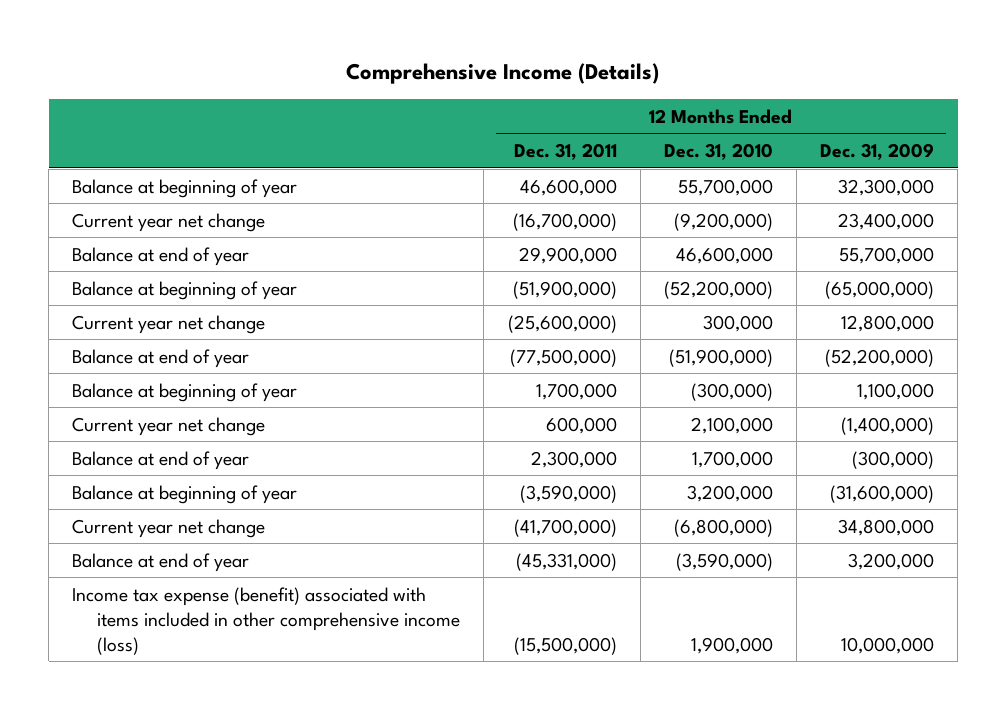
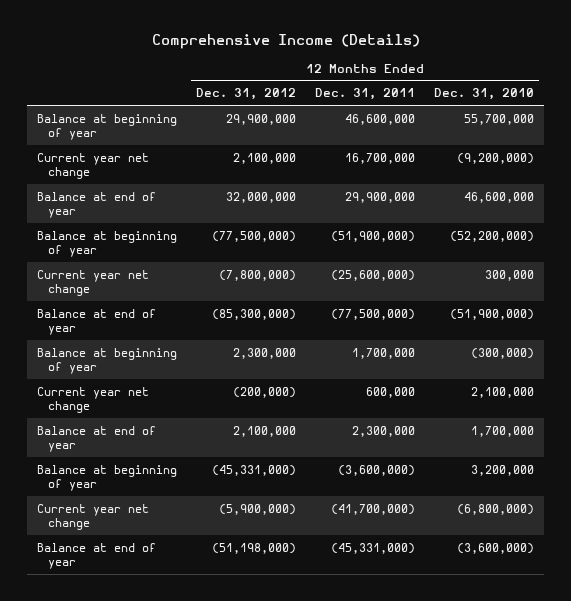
[820,143,935,161] Dec. 31, 2009 -> none
none -> [195,88,296,101] Dec. 31, 2012
[512,212,617,231] (16,700,000) -> [345,152,416,164] 16,700,000
[519,484,617,503] (3,590,000) -> [338,464,416,476] (3,600,000)
[72,586,461,655] Income tax expense (benefit) associated with items included in other comprehensive income (loss) -> none
[675,552,773,571] (3,590,000) -> [457,542,535,554] (3,600,000)

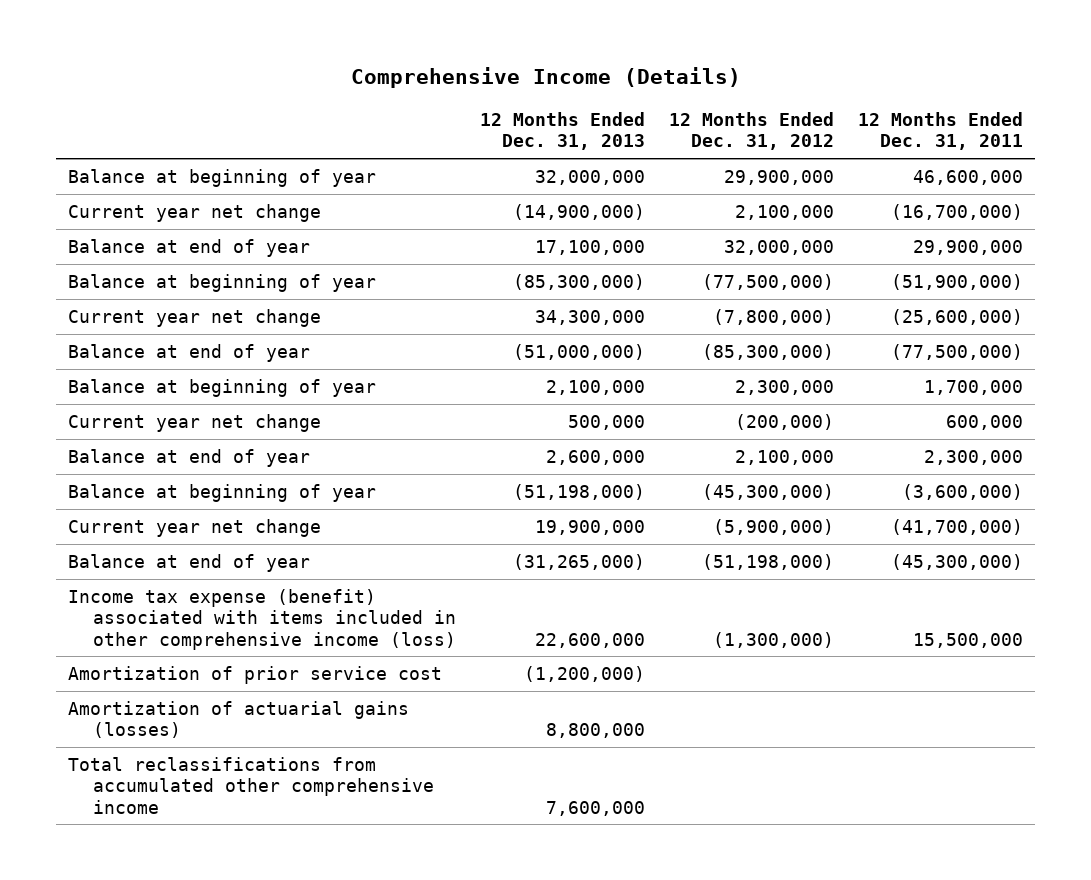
[434,88,535,101] Dec. 31, 2010 -> none
none -> [480,112,646,151] 12 Months Ended Dec. 31, 2013
[345,152,416,164] 16,700,000 -> [891,204,1024,221] (16,700,000)
[211,464,296,476] (45,331,000) -> [702,484,835,501] (45,300,000)
[331,542,416,554] (45,331,000) -> [891,554,1024,571] (45,300,000)
none -> [67,589,457,650] Income tax expense (benefit) associated with items included in other comprehensive income (loss)
none -> [67,666,442,685] Amortization of prior service cost
none -> [67,701,409,739] Amortization of actuarial gains (losses)
none -> [67,757,435,814] Total reclassifications from accumulated other comprehensive income

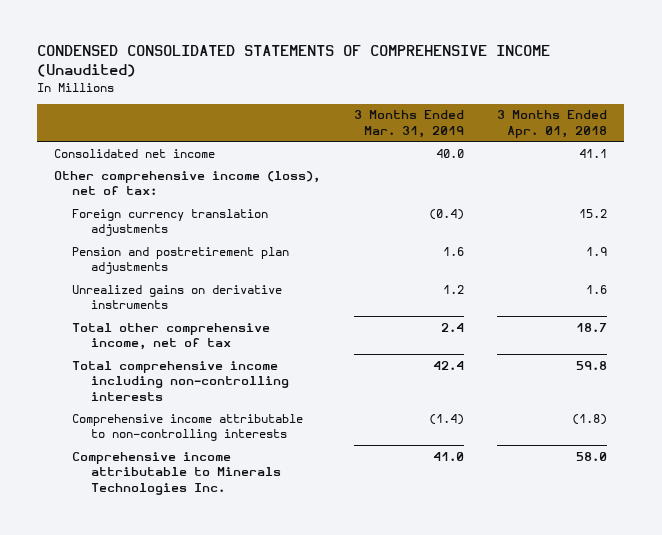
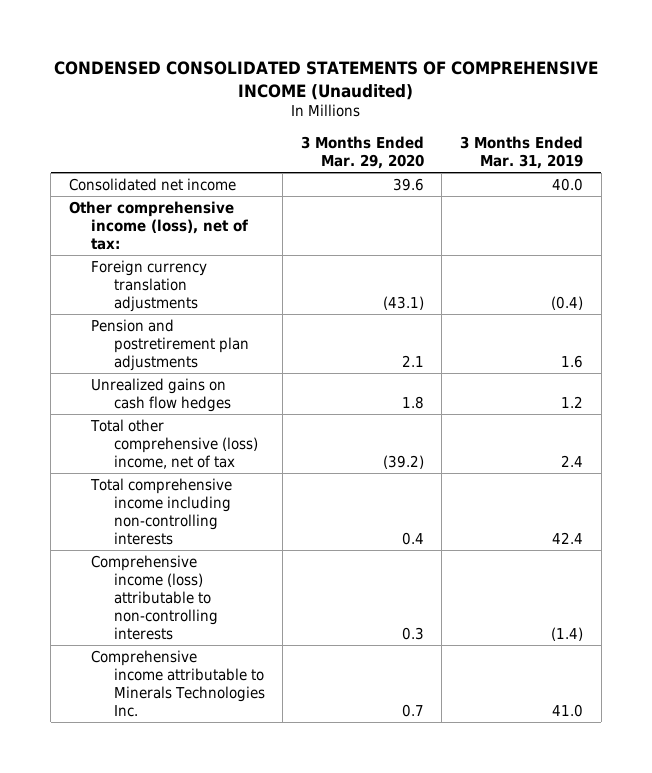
[497,110,608,138] 3 Months Ended Apr. 01, 2018 -> none
none -> [300,136,424,169] 3 Months Ended Mar. 29, 2020
[72,284,283,310] Unrealized gains on derivative instruments -> [91,377,231,412] Unrealized gains on cash flow hedges
[72,322,271,351] Total other comprehensive income, net of tax -> [90,418,258,469] Total other comprehensive (loss) income, net of tax
[72,413,304,442] Comprehensive income attributable to non-controlling interests -> [91,554,218,640] Comprehensive income (loss) attributable to non-controlling interests

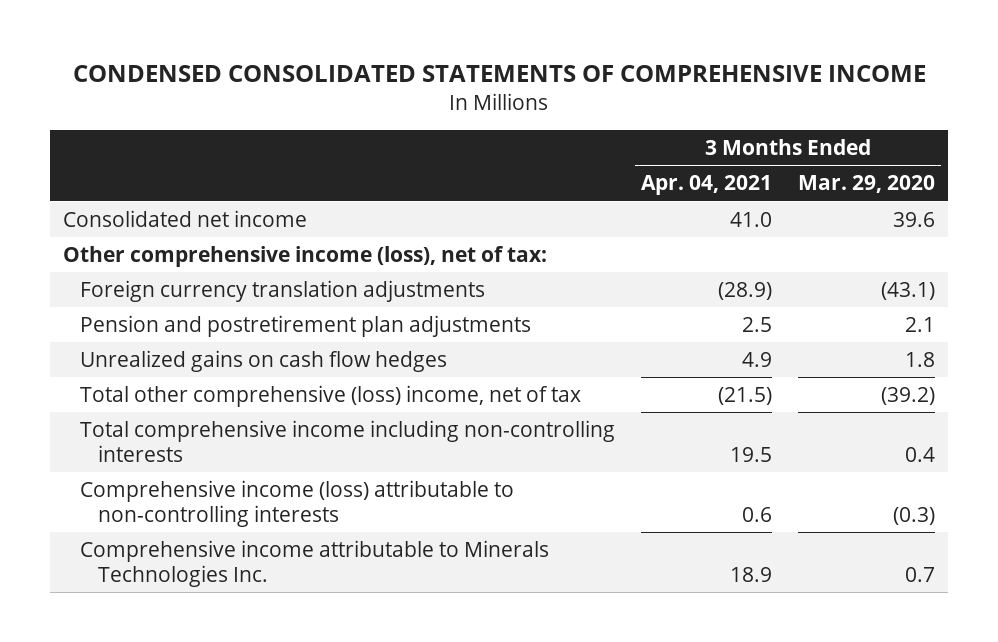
[53,60,598,100] CONDENSED CONSOLIDATED STATEMENTS OF COMPREHENSIVE INCOME (Unaudited) -> [72,64,926,82] CONDENSED CONSOLIDATED STATEMENTS OF COMPREHENSIVE INCOME
[459,136,583,169] 3 Months Ended Mar. 31, 2019 -> none
none -> [641,175,773,196] Apr. 04, 2021
[401,626,424,640] 0.3 -> [892,506,935,525] (0.3)

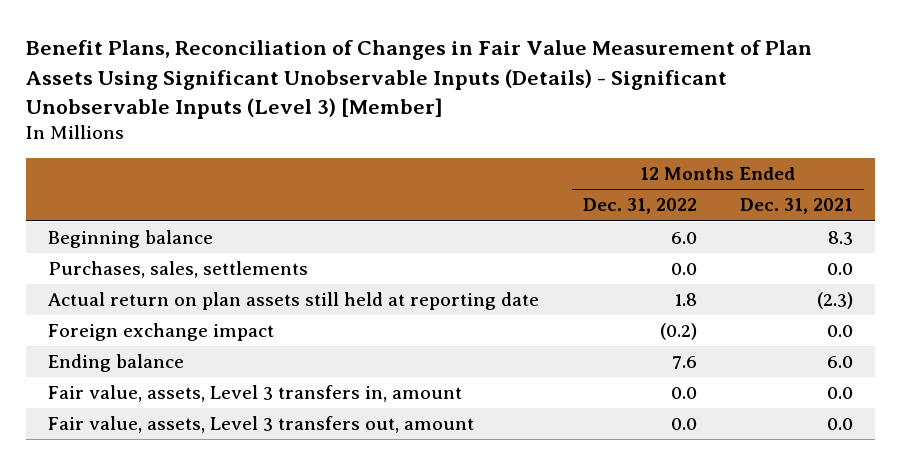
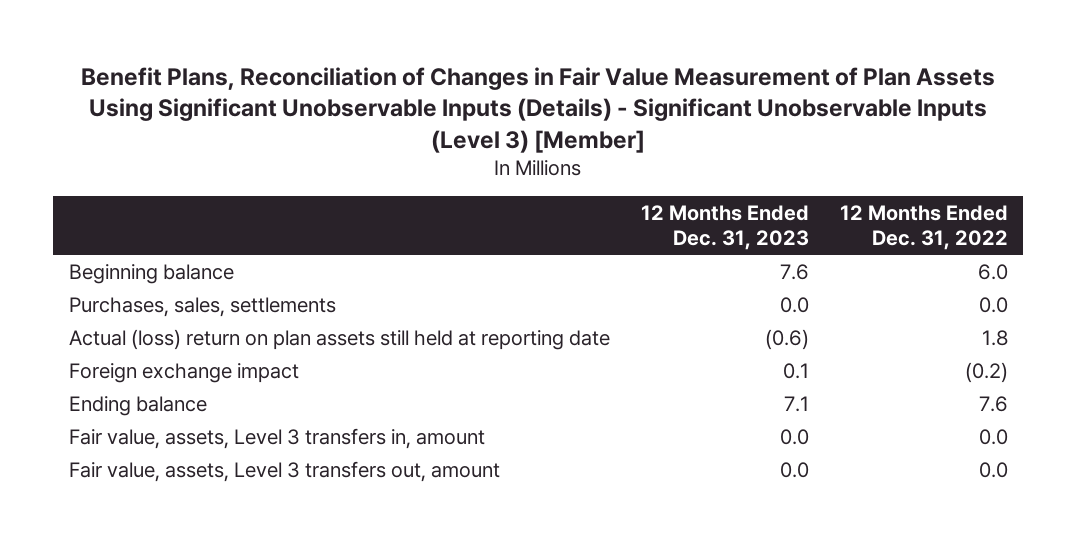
[740,198,854,215] Dec. 31, 2021 -> none
none -> [640,204,809,250] 12 Months Ended Dec. 31, 2023
[48,292,540,311] Actual return on plan assets still held at reporting date -> [68,328,610,350] Actual (loss) return on plan assets still held at reporting date

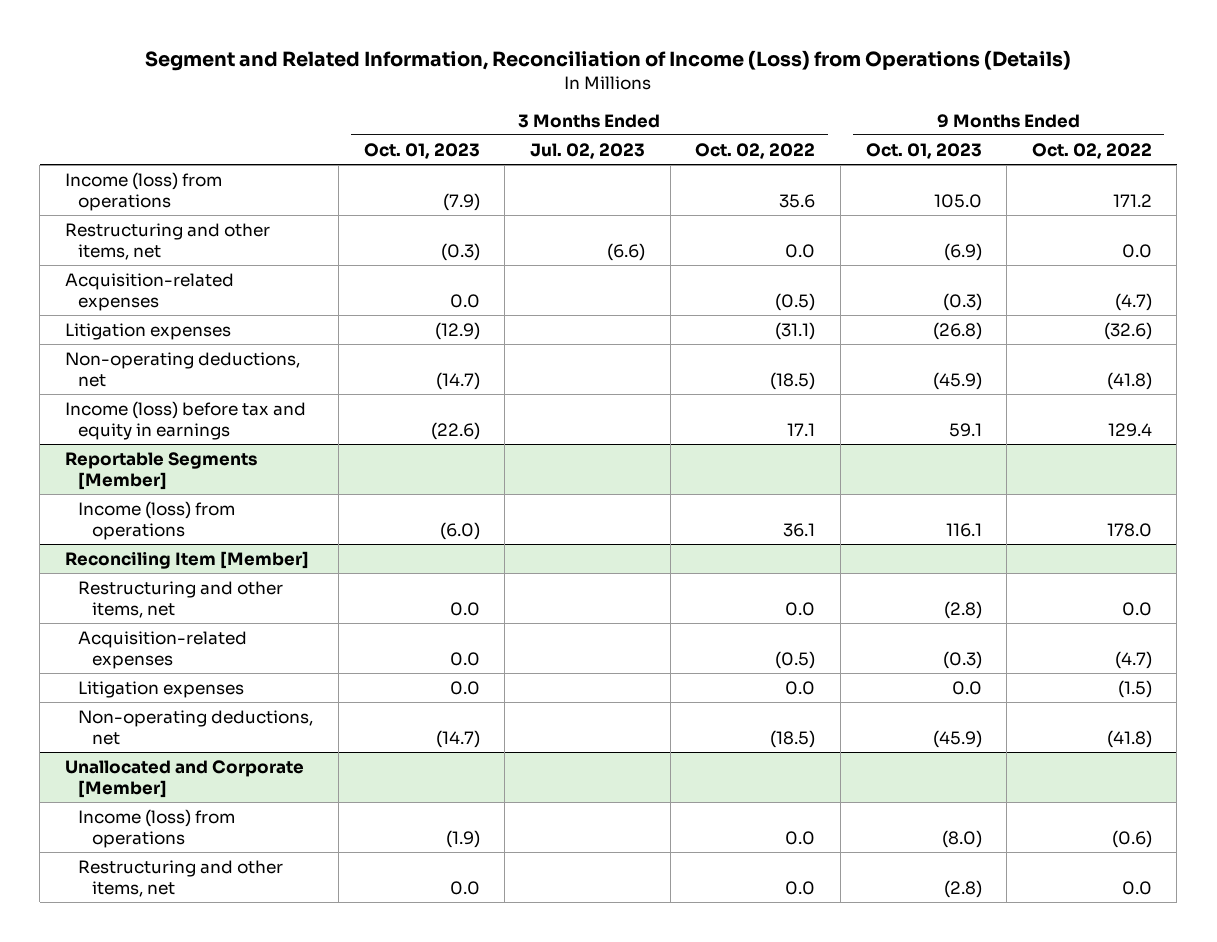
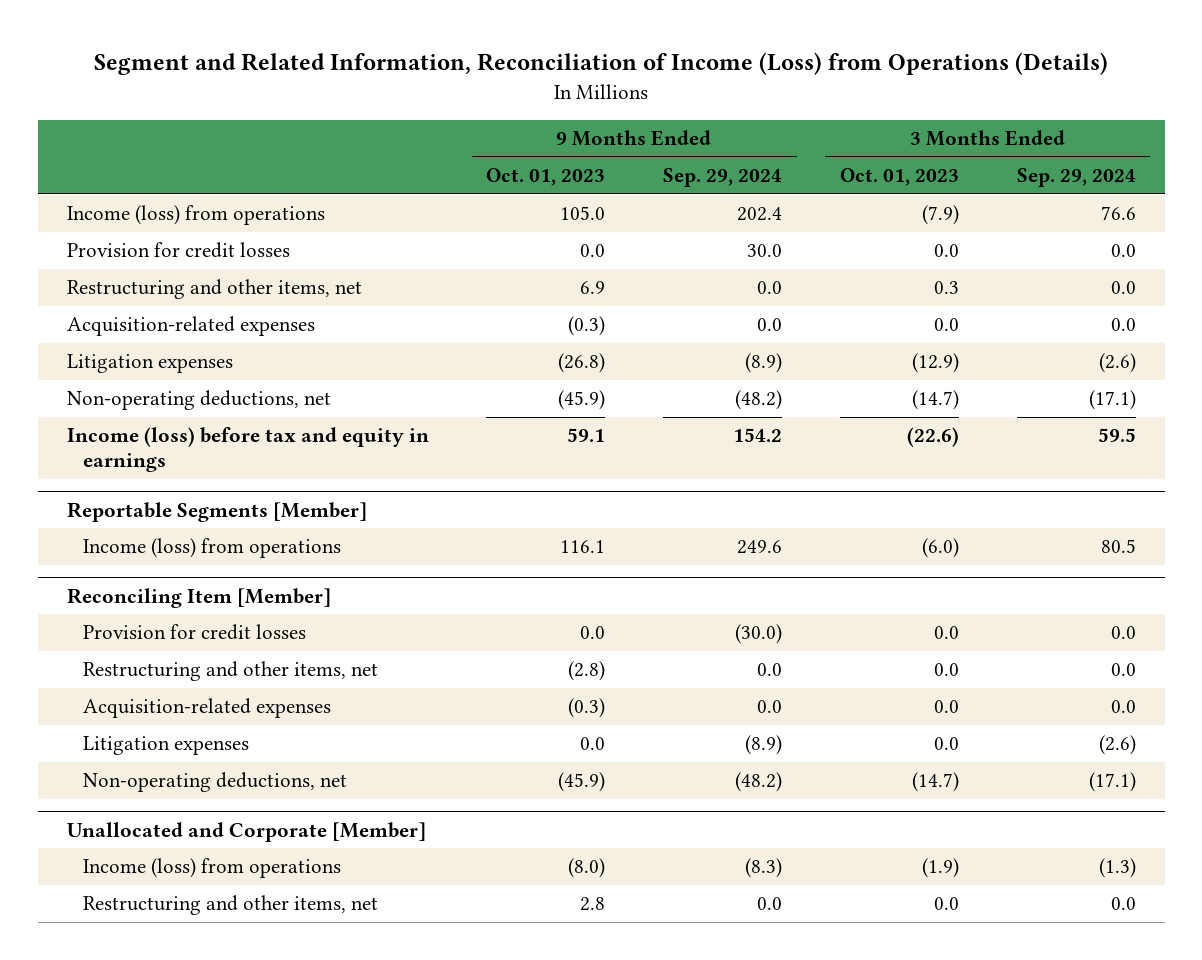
[529,142,645,159] Jul. 02, 2023 -> none
[695,142,816,159] Oct. 02, 2022 -> none
[1031,142,1152,159] Oct. 02, 2022 -> none
none -> [663,168,783,188] Sep. 29, 2024
none -> [1016,168,1136,188] Sep. 29, 2024
none -> [66,242,290,259] Provision for credit losses
[440,242,480,261] (0.3) -> [933,281,959,295] 0.3
[943,242,982,261] (6.9) -> [580,281,606,295] 6.9
none -> [82,624,306,641] Provision for credit losses
[943,879,982,898] (2.8) -> [580,897,606,912] 2.8

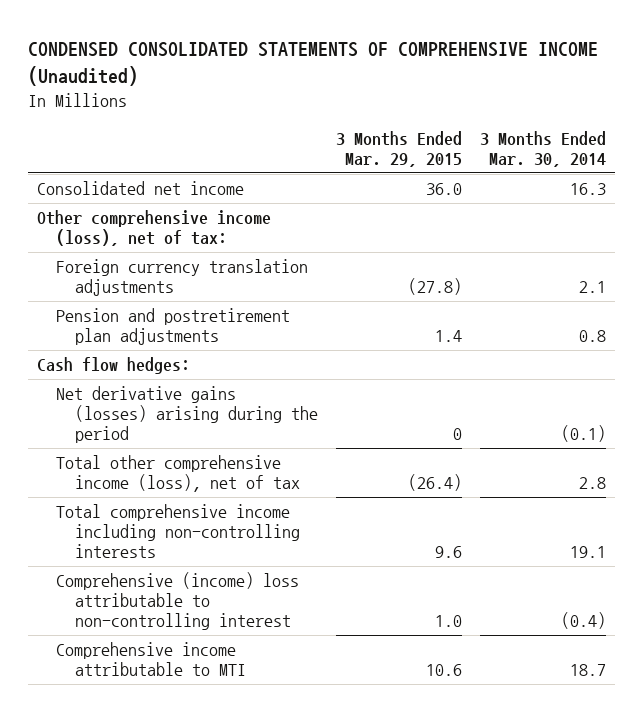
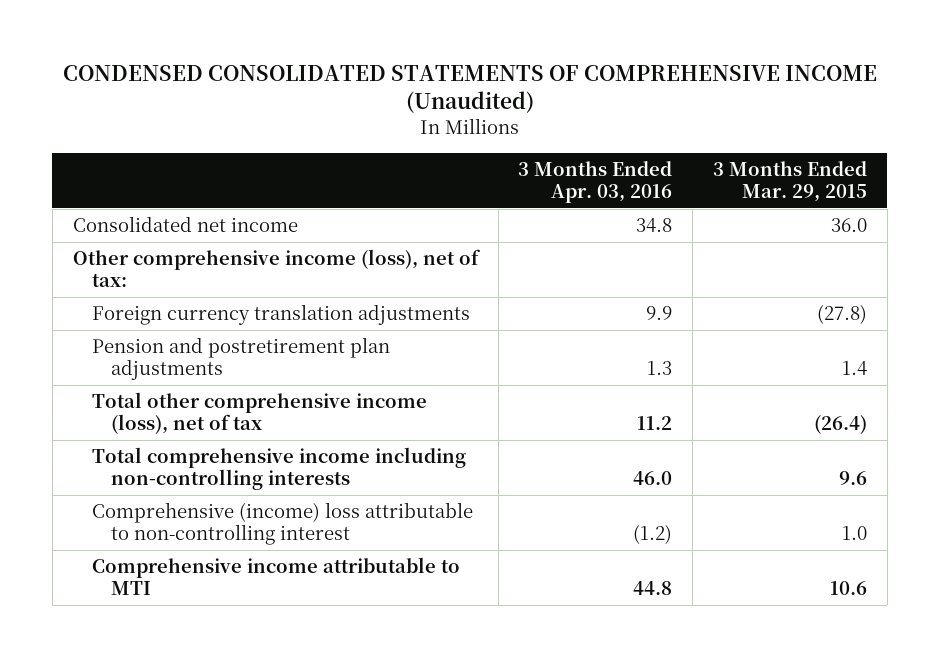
[479,130,606,167] 3 Months Ended Mar. 30, 2014 -> none
none -> [518,160,673,204] 3 Months Ended Apr. 03, 2016
[37,357,191,375] Cash flow hedges: -> none
[56,386,318,444] Net derivative gains (losses) arising during the period -> none

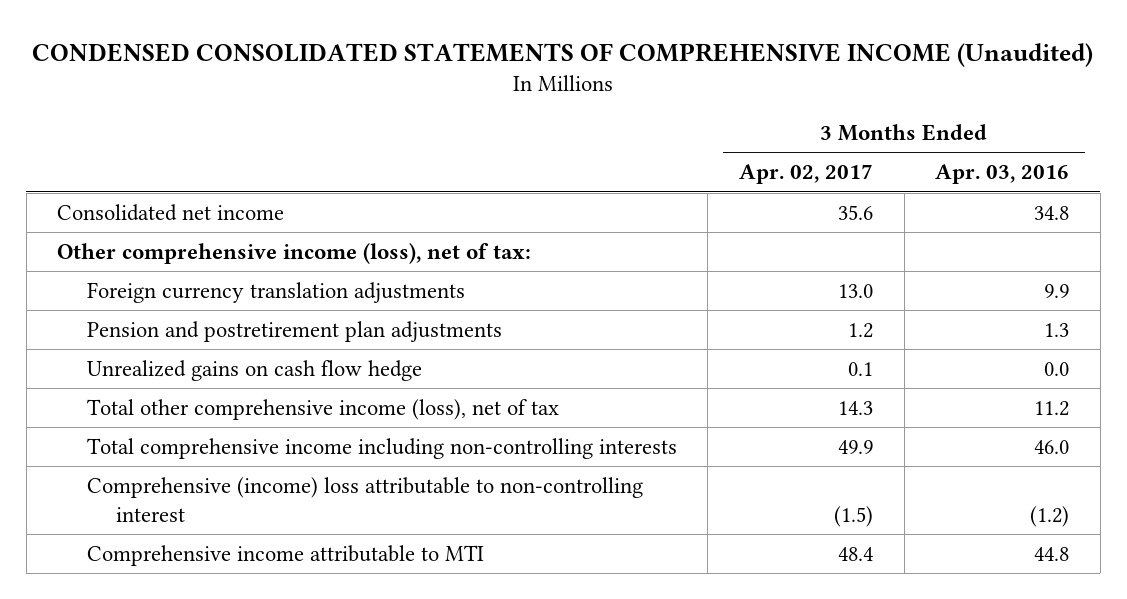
[712,160,867,203] 3 Months Ended Mar. 29, 2015 -> none
none -> [739,164,874,185] Apr. 02, 2017
none -> [86,359,422,381] Unrealized gains on cash flow hedge

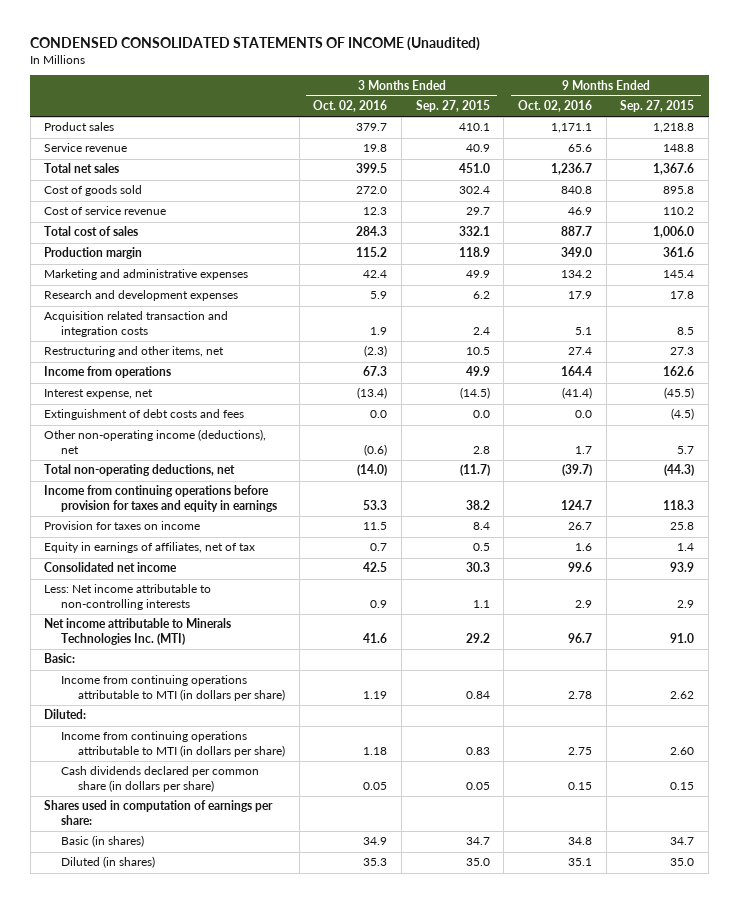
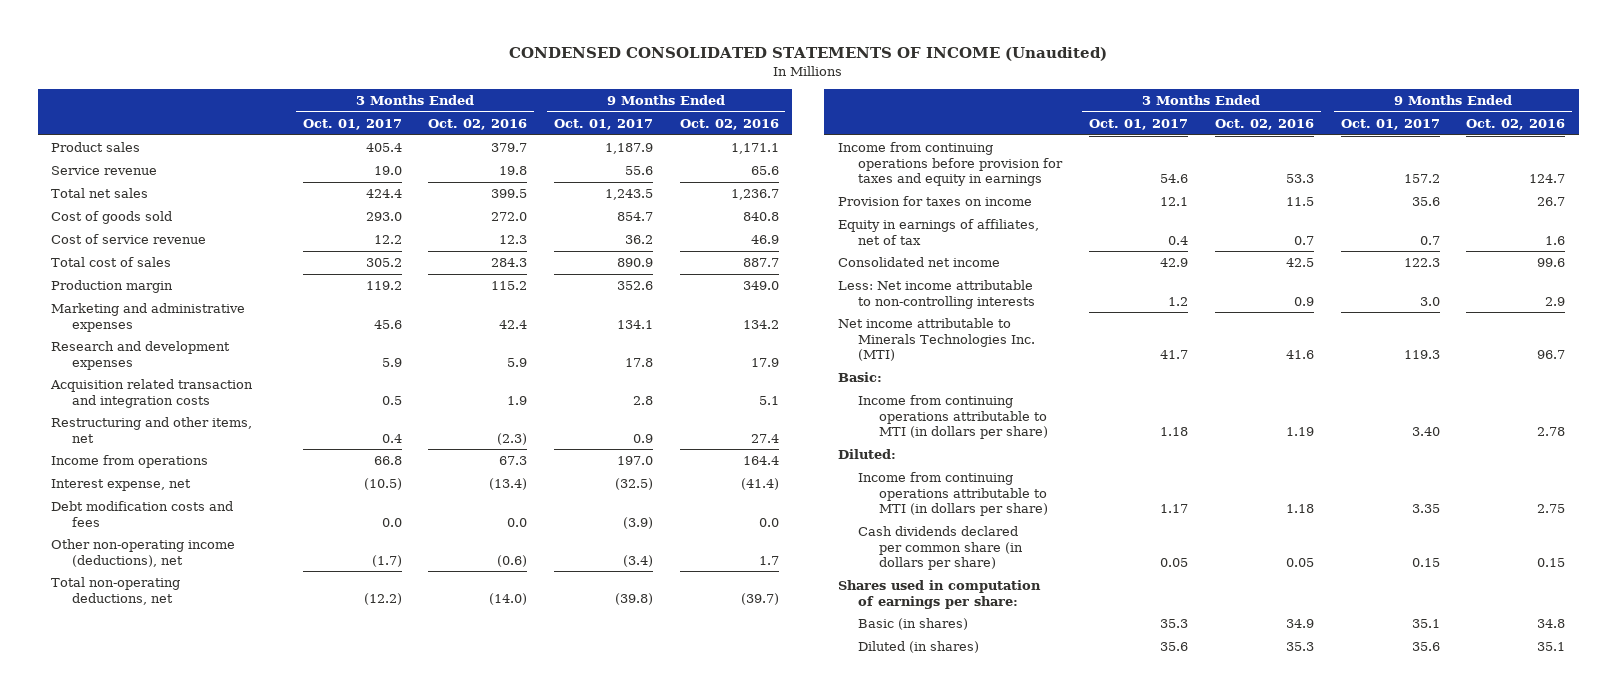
[415,100,490,113] Sep. 27, 2015 -> none
[620,100,695,113] Sep. 27, 2015 -> none
none -> [302,118,402,130] Oct. 01, 2017
none -> [554,118,654,130] Oct. 01, 2017
[44,409,245,421] Extinguishment of debt costs and fees -> [51,501,234,527] Debt modification costs and fees

